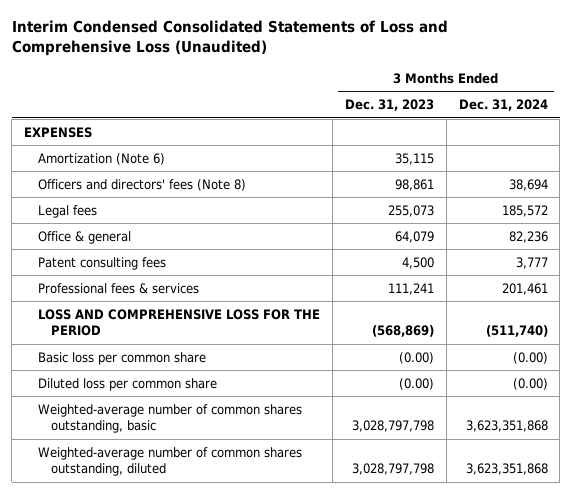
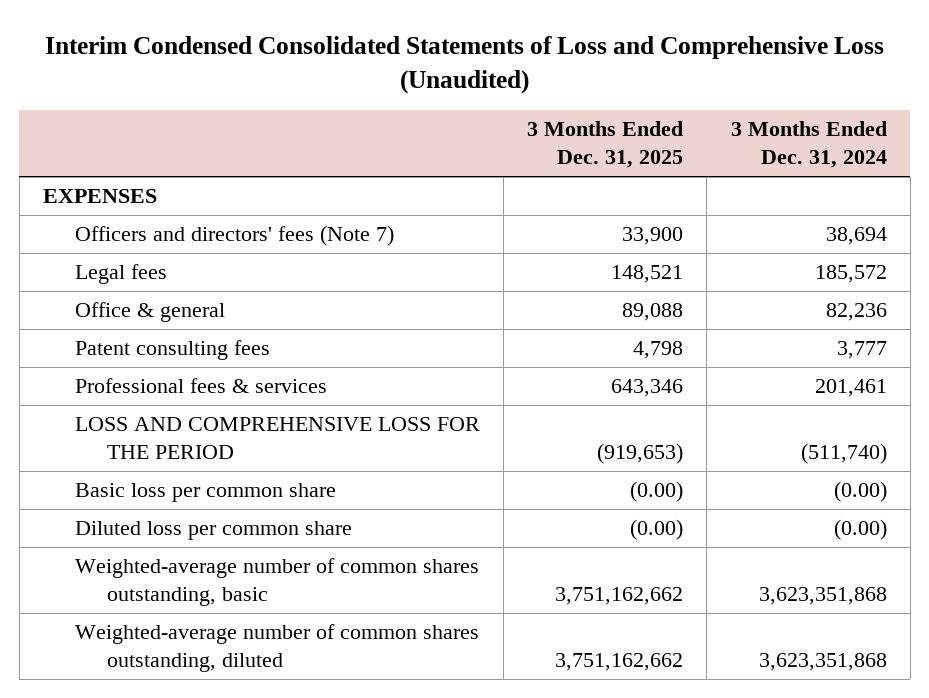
[344,99,434,112] Dec. 31, 2023 -> none
none -> [527,121,684,169] 3 Months Ended Dec. 31, 2025
[37,152,165,165] Amortization (Note 6) -> none
[37,178,246,191] Officers and directors' fees (Note 8) -> [74,225,394,247] Officers and directors' fees (Note 7)

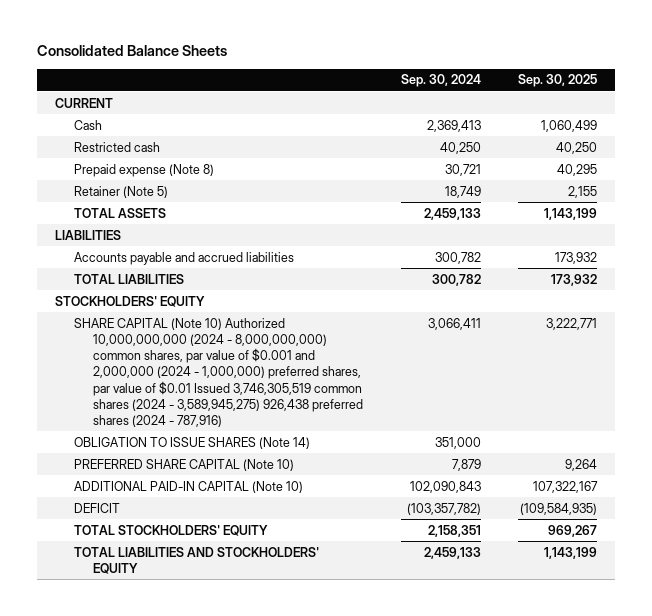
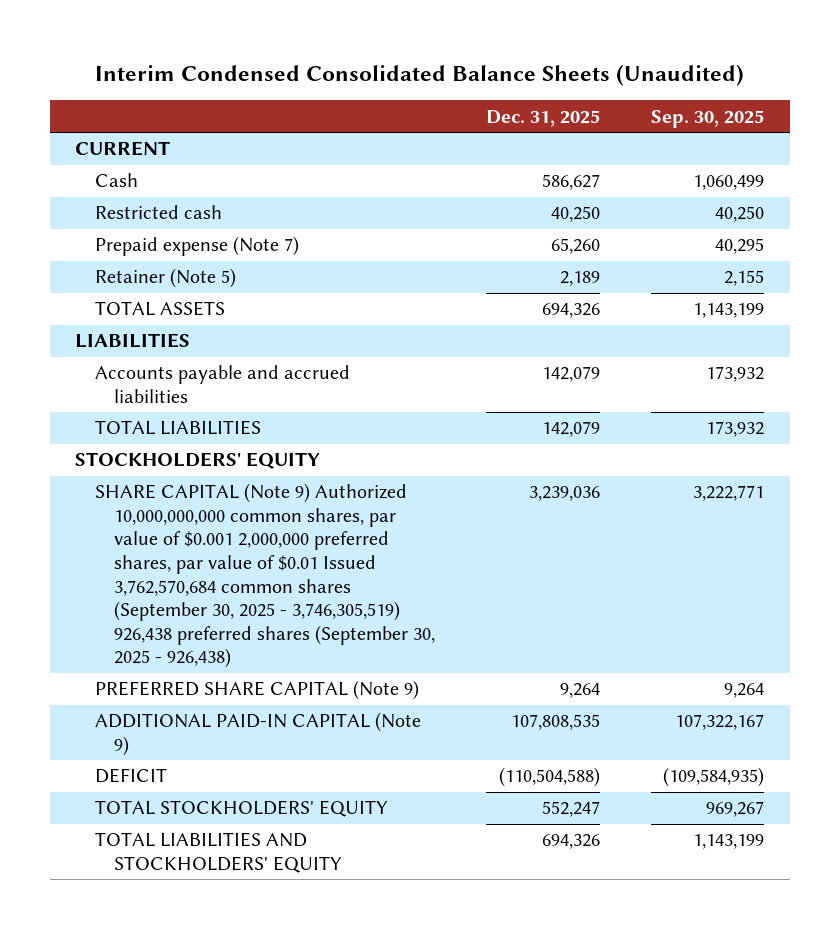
[36,45,227,57] Consolidated Balance Sheets -> [94,63,744,86] Interim Condensed Consolidated Balance Sheets (Unaudited)
[400,74,481,88] Sep. 30, 2024 -> none
none -> [485,109,600,127] Dec. 31, 2025
[74,163,215,177] Prepaid expense (Note 8) -> [94,236,299,257] Prepaid expense (Note 7)
[74,436,311,449] OBLIGATION TO ISSUE SHARES (Note 14) -> none
[74,317,364,427] SHARE CAPITAL (Note 10) Authorized 10,000,000,000 (2024 - 8,000,000,000) common shares, par value of $0.001 and 2,000,000 (2024 - 1,000,000) preferred shares, par value of $0.01 Issued 3,746,305,519 common shares (2024 - 3,589,945,275) 926,438 preferred shares (2024 - 787,916) -> [94,483,435,669] SHARE CAPITAL (Note 9) Authorized 10,000,000,000 common shares, par value of $0.001 2,000,000 preferred shares, par value of $0.01 Issued 3,762,570,684 common shares (September 30, 2025 - 3,746,305,519) 926,438 preferred shares (September 30, 2025 - 926,438)
[74,458,295,471] PREFERRED SHARE CAPITAL (Note 10) -> [94,680,419,701] PREFERRED SHARE CAPITAL (Note 9)
[74,480,304,493] ADDITIONAL PAID-IN CAPITAL (Note 10) -> [94,712,421,756] ADDITIONAL PAID-IN CAPITAL (Note 9)

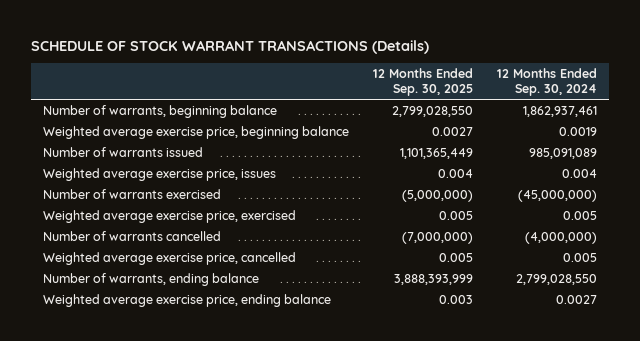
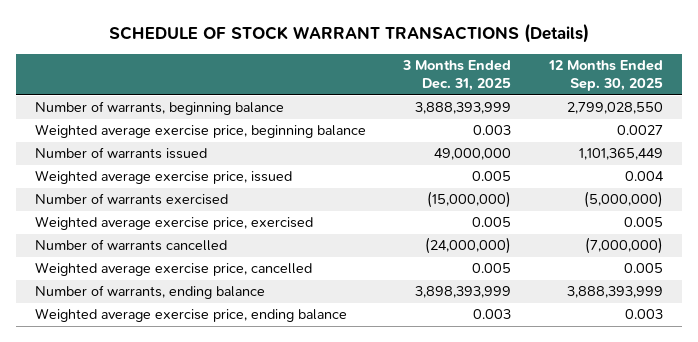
[496,68,597,97] 12 Months Ended Sep. 30, 2024 -> none
none -> [402,60,512,92] 3 Months Ended Dec. 31, 2025
[42,168,276,182] Weighted average exercise price, issues -> [35,170,293,185] Weighted average exercise price, issued

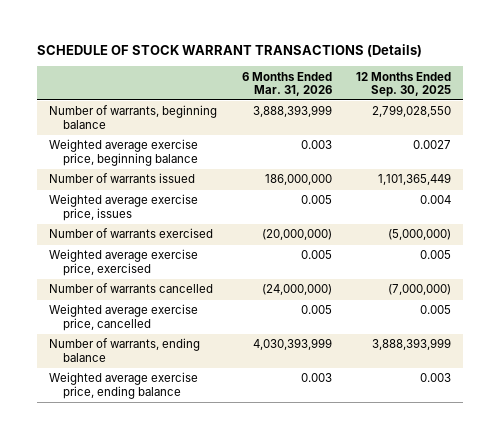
[402,60,512,92] 3 Months Ended Dec. 31, 2025 -> none
none -> [241,71,332,96] 6 Months Ended Mar. 31, 2026
[35,170,293,185] Weighted average exercise price, issued -> [49,194,199,221] Weighted average exercise price, issues

